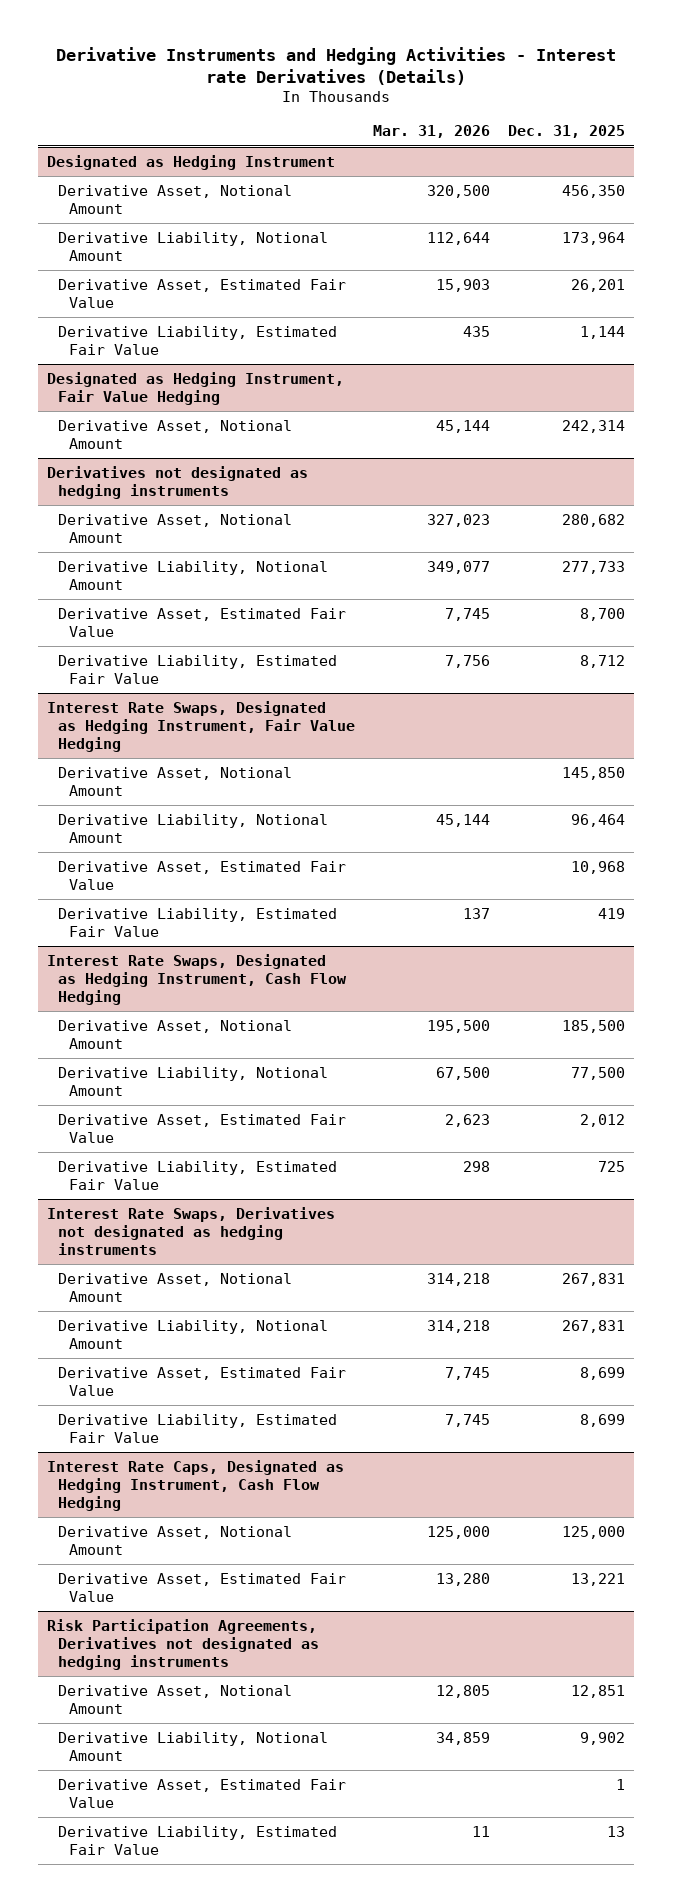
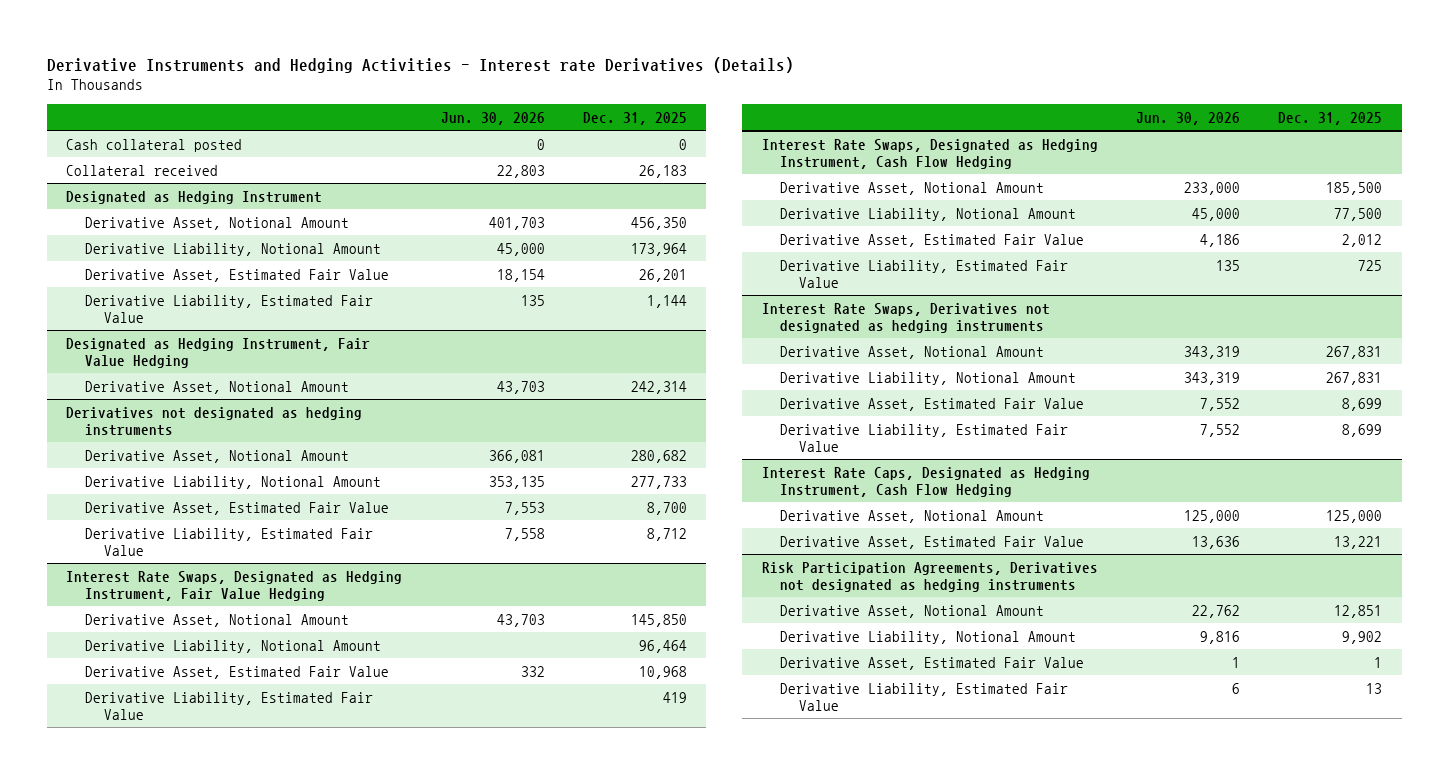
[373,125,491,139] Mar. 31, 2026 -> none
none -> [440,111,545,125] Jun. 30, 2026
none -> [66,138,243,152] Cash collateral posted
none -> [66,164,219,176] Collateral received

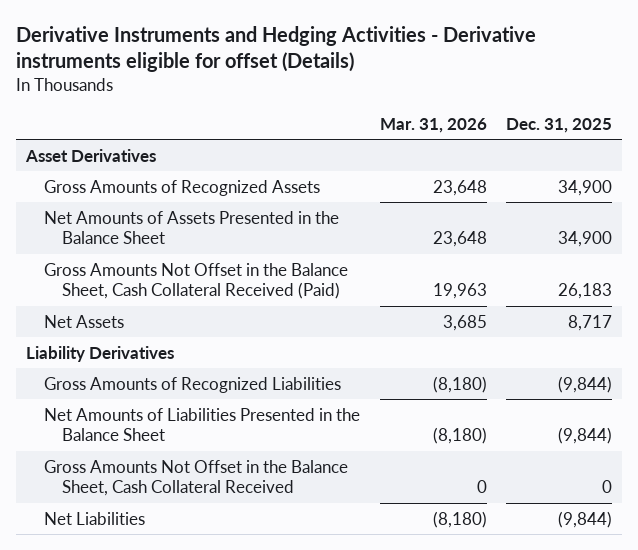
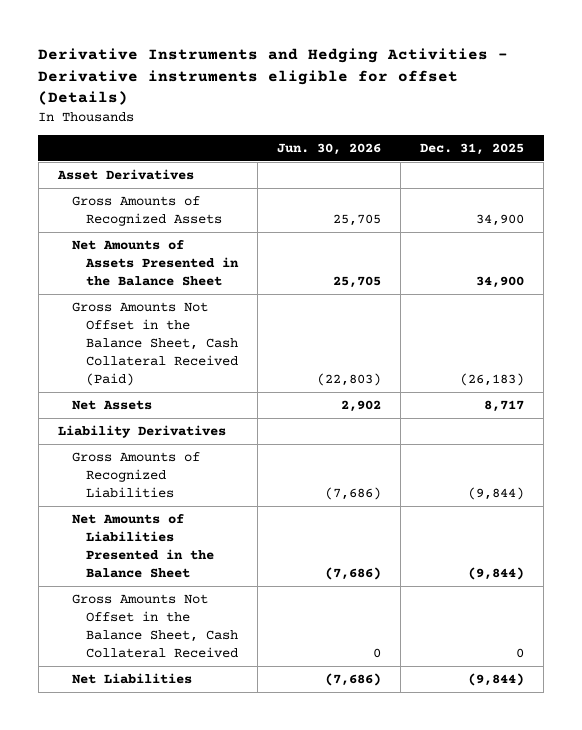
[379,117,487,133] Mar. 31, 2026 -> none
none -> [276,142,381,155] Jun. 30, 2026
[558,282,613,299] 26,183 -> [459,372,524,386] (26,183)

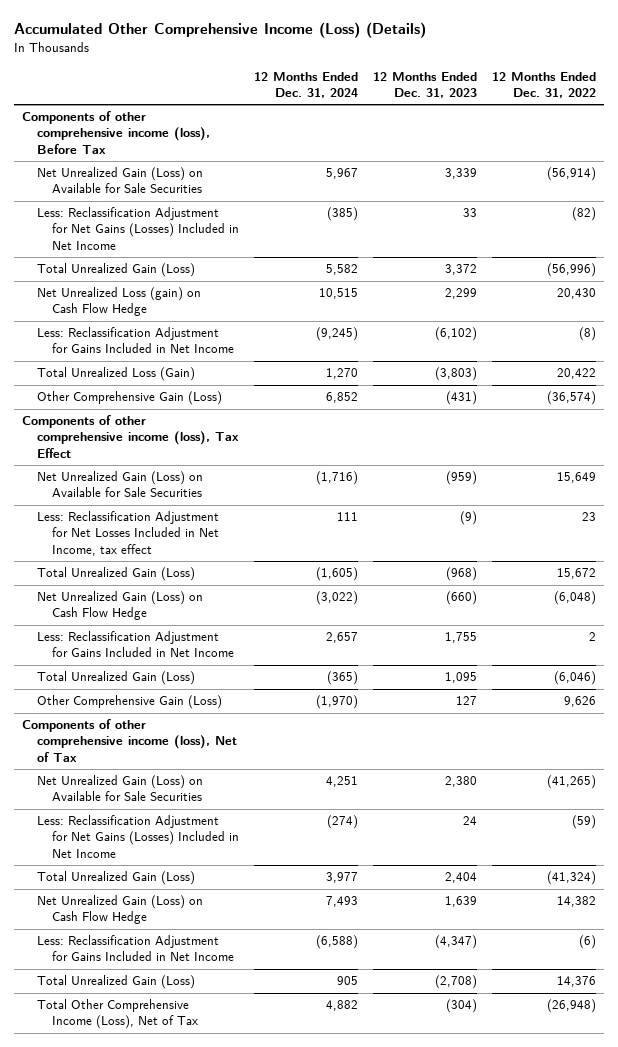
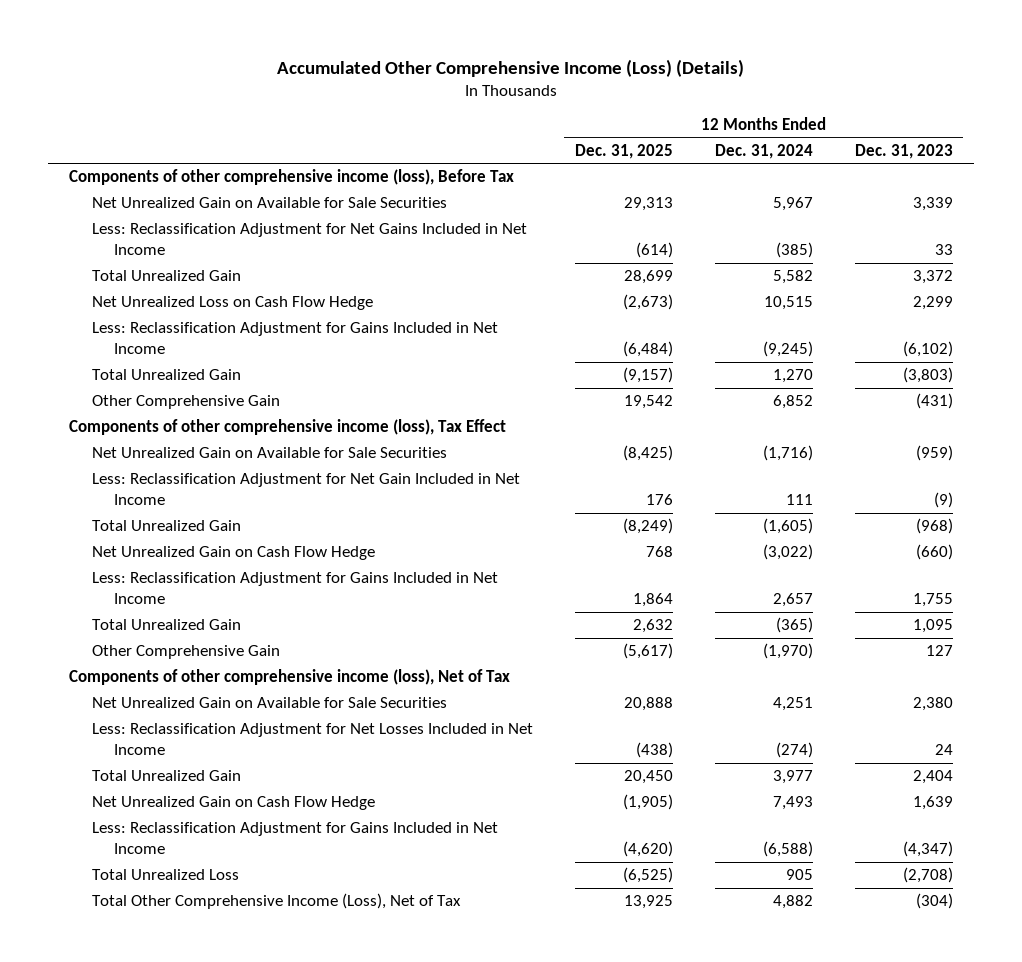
[492,71,597,98] 12 Months Ended Dec. 31, 2022 -> none
none -> [574,143,673,159] Dec. 31, 2025
[37,167,204,194] Net Unrealized Gain (Loss) on Available for Sale Securities -> [91,197,447,209] Net Unrealized Gain on Available for Sale Securities
[37,207,240,250] Less: Reclassification Adjustment for Net Gains (Losses) Included in Net Income -> [91,223,527,256] Less: Reclassification Adjustment for Net Gains Included in Net Income
[37,263,196,278] Total Unrealized Gain (Loss) -> [91,270,241,282] Total Unrealized Gain
[37,287,202,317] Net Unrealized Loss (gain) on Cash Flow Hedge -> [91,296,373,311] Net Unrealized Loss on Cash Flow Hedge
[37,367,196,382] Total Unrealized Loss (Gain) -> [91,369,241,381] Total Unrealized Gain
[37,391,223,406] Other Comprehensive Gain (Loss) -> [91,395,280,410] Other Comprehensive Gain
[37,471,204,498] Net Unrealized Gain (Loss) on Available for Sale Securities -> [91,447,447,459] Net Unrealized Gain on Available for Sale Securities
[37,511,220,556] Less: Reclassification Adjustment for Net Losses Included in Net Income, tax effect -> [91,473,520,506] Less: Reclassification Adjustment for Net Gain Included in Net Income
[37,567,196,582] Total Unrealized Gain (Loss) -> [91,520,241,532] Total Unrealized Gain
[37,591,204,621] Net Unrealized Gain (Loss) on Cash Flow Hedge -> [91,546,375,561] Net Unrealized Gain on Cash Flow Hedge
[37,671,196,686] Total Unrealized Gain (Loss) -> [91,619,241,631] Total Unrealized Gain
[37,695,223,710] Other Comprehensive Gain (Loss) -> [91,645,280,660] Other Comprehensive Gain
[37,775,204,802] Net Unrealized Gain (Loss) on Available for Sale Securities -> [91,697,447,709] Net Unrealized Gain on Available for Sale Securities
[37,815,240,858] Less: Reclassification Adjustment for Net Gains (Losses) Included in Net Income -> [91,723,533,756] Less: Reclassification Adjustment for Net Losses Included in Net Income
[37,871,196,886] Total Unrealized Gain (Loss) -> [91,770,241,782] Total Unrealized Gain
[37,895,204,925] Net Unrealized Gain (Loss) on Cash Flow Hedge -> [91,796,375,811] Net Unrealized Gain on Cash Flow Hedge
[37,975,196,990] Total Unrealized Gain (Loss) -> [91,869,239,881] Total Unrealized Loss

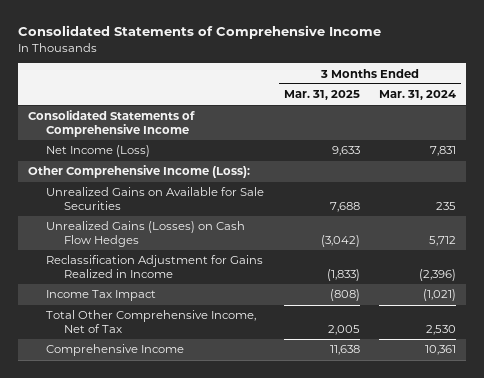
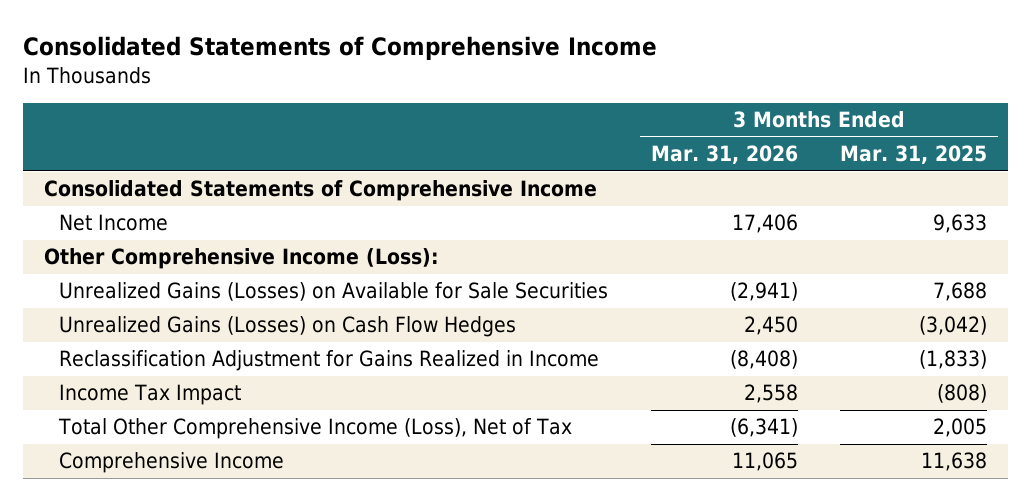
[379,90,457,101] Mar. 31, 2024 -> none
none -> [650,145,798,165] Mar. 31, 2026
[46,145,151,158] Net Income (Loss) -> [59,214,169,232] Net Income
[46,187,265,210] Unrealized Gains on Available for Sale Securities -> [59,282,609,302] Unrealized Gains (Losses) on Available for Sale Securities
[46,310,257,333] Total Other Comprehensive Income, Net of Tax -> [58,418,573,440] Total Other Comprehensive Income (Loss), Net of Tax

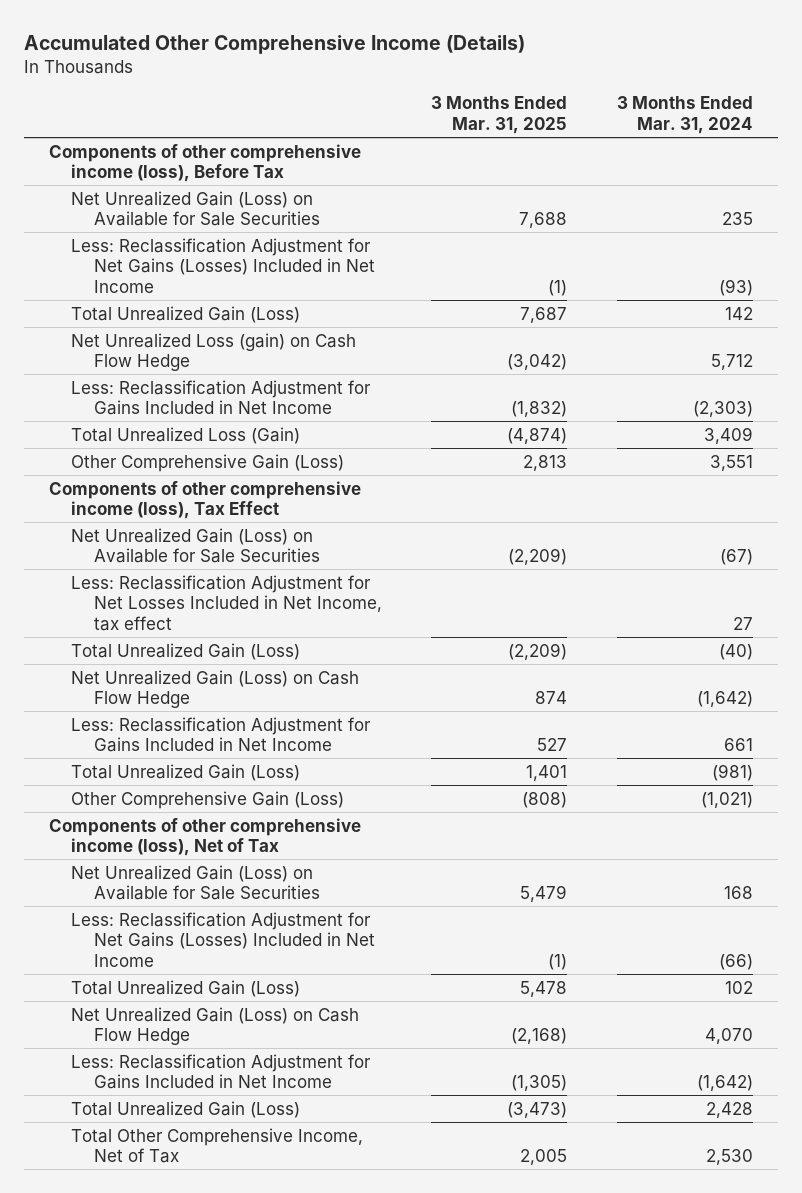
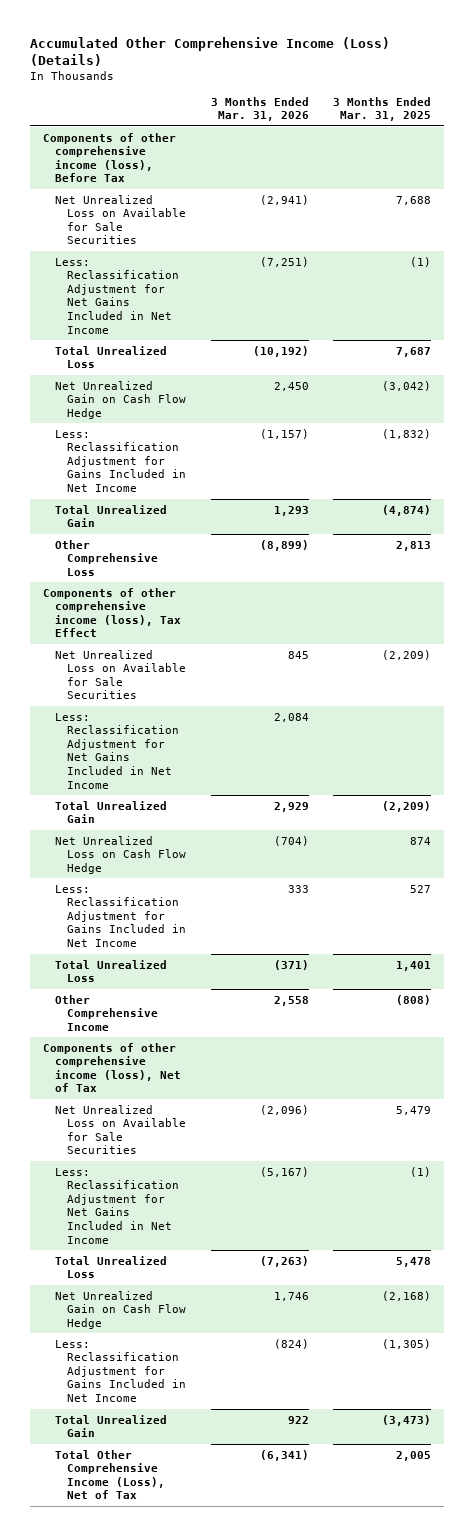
[24,35,526,55] Accumulated Other Comprehensive Income (Details) -> [30,36,391,66] Accumulated Other Comprehensive Income (Loss) (Details)
[616,96,753,135] 3 Months Ended Mar. 31, 2024 -> none
none -> [210,96,309,122] 3 Months Ended Mar. 31, 2026
[71,190,320,227] Net Unrealized Gain (Loss) on Available for Sale Securities -> [54,194,186,245] Net Unrealized Loss on Available for Sale Securities
[71,237,375,293] Less: Reclassification Adjustment for Net Gains (Losses) Included in Net Income -> [54,257,179,334] Less: Reclassification Adjustment for Net Gains Included in Net Income
[71,305,301,323] Total Unrealized Gain (Loss) -> [54,345,167,369] Total Unrealized Loss
[71,332,357,372] Net Unrealized Loss (gain) on Cash Flow Hedge -> [54,380,186,419] Net Unrealized Gain on Cash Flow Hedge
[71,426,301,444] Total Unrealized Loss (Gain) -> [54,504,167,528] Total Unrealized Gain
[71,453,345,472] Other Comprehensive Gain (Loss) -> [54,539,158,576] Other Comprehensive Loss
[71,527,320,564] Net Unrealized Gain (Loss) on Available for Sale Securities -> [54,649,186,700] Net Unrealized Loss on Available for Sale Securities
[71,574,382,631] Less: Reclassification Adjustment for Net Losses Included in Net Income, tax effect -> [54,712,179,789] Less: Reclassification Adjustment for Net Gains Included in Net Income
[71,642,301,660] Total Unrealized Gain (Loss) -> [54,800,167,824] Total Unrealized Gain
[71,669,360,709] Net Unrealized Gain (Loss) on Cash Flow Hedge -> [54,835,186,874] Net Unrealized Loss on Cash Flow Hedge
[71,763,301,781] Total Unrealized Gain (Loss) -> [54,959,167,983] Total Unrealized Loss
[71,790,345,809] Other Comprehensive Gain (Loss) -> [54,994,158,1031] Other Comprehensive Income
[71,864,320,901] Net Unrealized Gain (Loss) on Available for Sale Securities -> [54,1104,186,1155] Net Unrealized Loss on Available for Sale Securities
[71,911,375,967] Less: Reclassification Adjustment for Net Gains (Losses) Included in Net Income -> [54,1167,179,1244] Less: Reclassification Adjustment for Net Gains Included in Net Income
[71,979,301,997] Total Unrealized Gain (Loss) -> [54,1255,167,1279] Total Unrealized Loss
[71,1006,360,1046] Net Unrealized Gain (Loss) on Cash Flow Hedge -> [54,1290,186,1329] Net Unrealized Gain on Cash Flow Hedge
[71,1100,301,1118] Total Unrealized Gain (Loss) -> [54,1414,167,1438] Total Unrealized Gain
[71,1127,364,1164] Total Other Comprehensive Income, Net of Tax -> [54,1449,165,1500] Total Other Comprehensive Income (Loss), Net of Tax

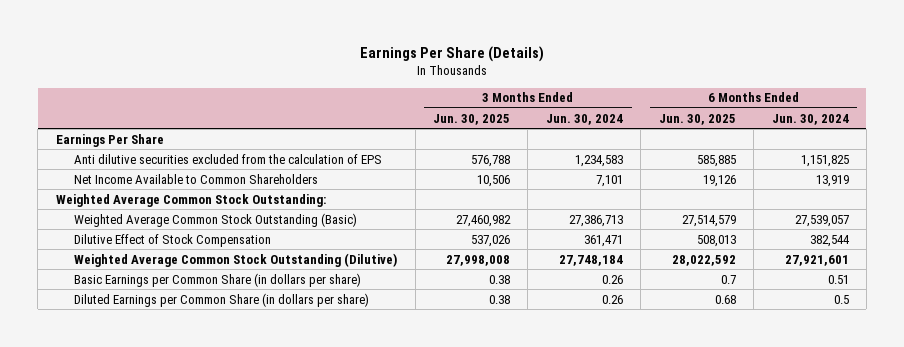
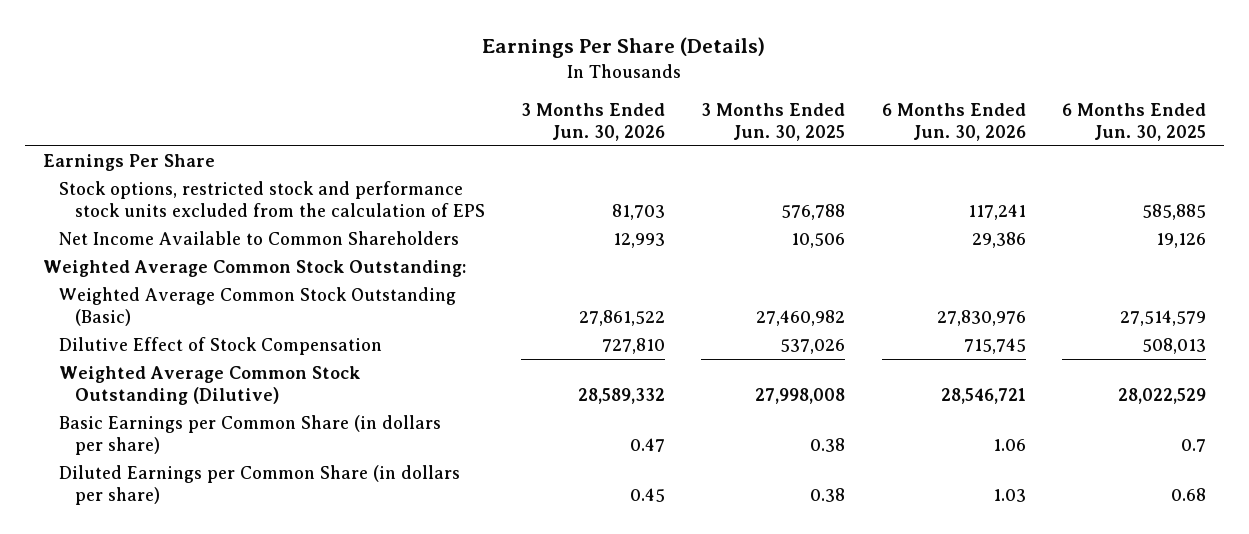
[545,113,623,125] Jun. 30, 2024 -> none
[771,113,849,125] Jun. 30, 2024 -> none
none -> [521,103,666,142] 3 Months Ended Jun. 30, 2026
none -> [881,103,1026,142] 6 Months Ended Jun. 30, 2026
[74,153,383,164] Anti dilutive securities excluded from the calculation of EPS -> [59,181,486,218] Stock options, restricted stock and performance stock units excluded from the calculation of EPS
[671,254,736,266] 28,022,592 -> [1117,388,1206,405] 28,022,529

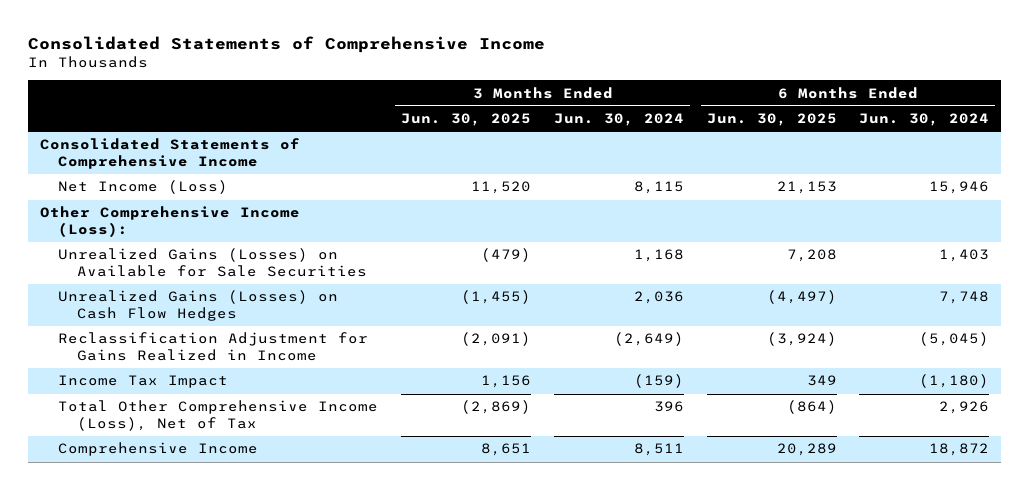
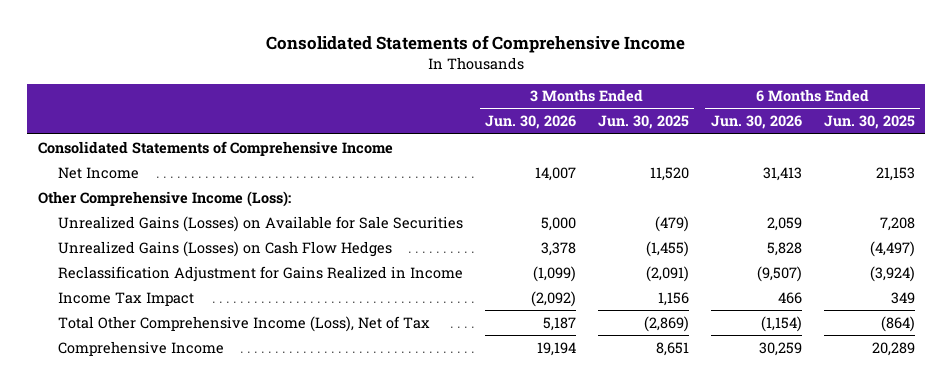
[553,113,684,127] Jun. 30, 2024 -> none
[859,113,990,127] Jun. 30, 2024 -> none
none -> [484,115,576,130] Jun. 30, 2026
none -> [710,115,802,130] Jun. 30, 2026
[58,180,229,195] Net Income (Loss) -> [58,166,140,179] Net Income

